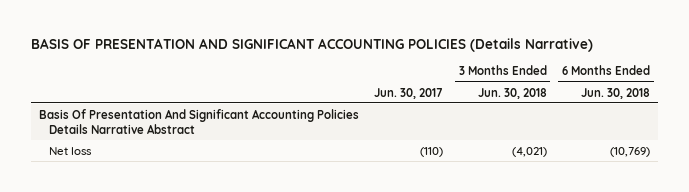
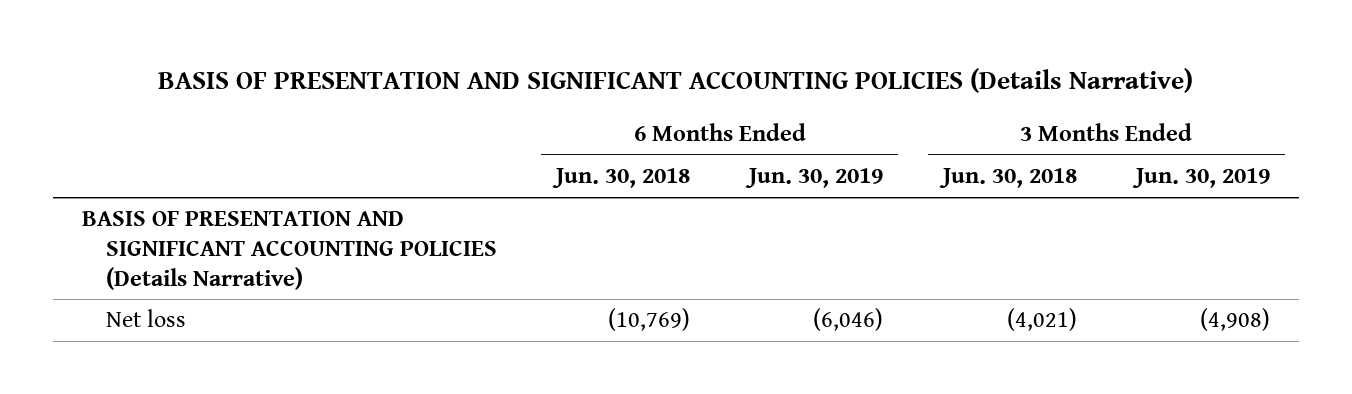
[374,87,444,99] Jun. 30, 2017 -> none
none -> [745,168,884,189] Jun. 30, 2019
none -> [1131,168,1270,189] Jun. 30, 2019
[38,108,359,134] Basis Of Presentation And Significant Accounting Policies Details Narrative Abstract -> [82,211,497,290] BASIS OF PRESENTATION AND SIGNIFICANT ACCOUNTING POLICIES (Details Narrative)

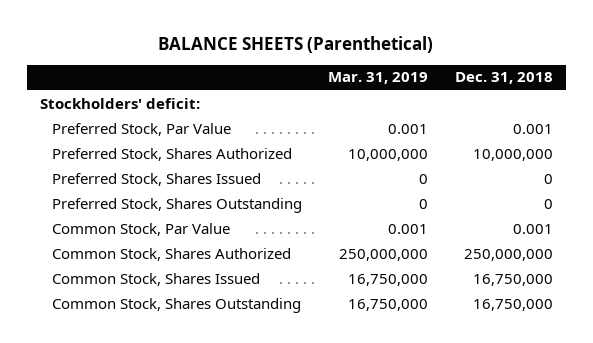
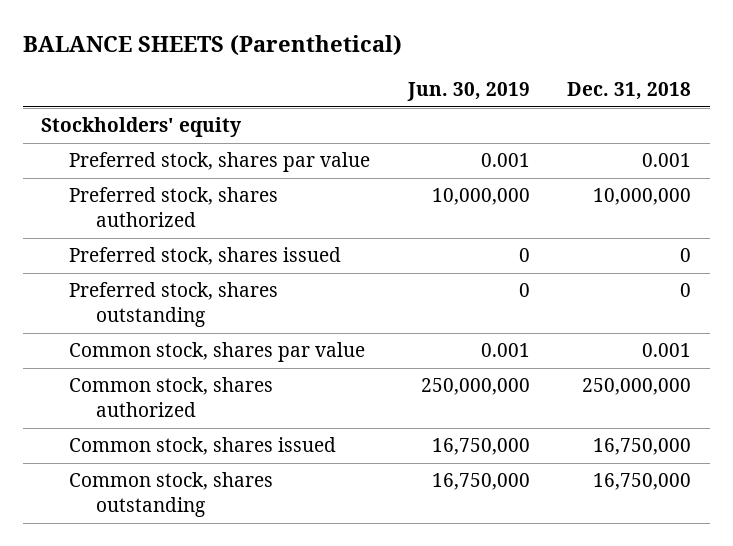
[328,72,429,85] Mar. 31, 2019 -> none
none -> [406,81,530,101] Jun. 30, 2019
[40,97,201,109] Stockholders' deficit: -> [41,117,242,138] Stockholders' equity
[51,122,231,136] Preferred Stock, Par Value -> [68,152,370,173] Preferred stock, shares par value
[51,147,292,161] Preferred Stock, Shares Authorized -> [68,187,278,228] Preferred stock, shares authorized
[51,172,261,186] Preferred Stock, Shares Issued -> [68,247,341,266] Preferred stock, shares issued
[51,197,302,213] Preferred Stock, Shares Outstanding -> [68,282,278,328] Preferred stock, shares outstanding
[51,222,230,236] Common Stock, Par Value -> [68,342,365,363] Common stock, shares par value
[51,247,291,261] Common Stock, Shares Authorized -> [68,377,273,418] Common stock, shares authorized
[51,272,260,286] Common Stock, Shares Issued -> [68,437,336,456] Common stock, shares issued
[51,297,301,313] Common Stock, Shares Outstanding -> [68,472,273,518] Common stock, shares outstanding

